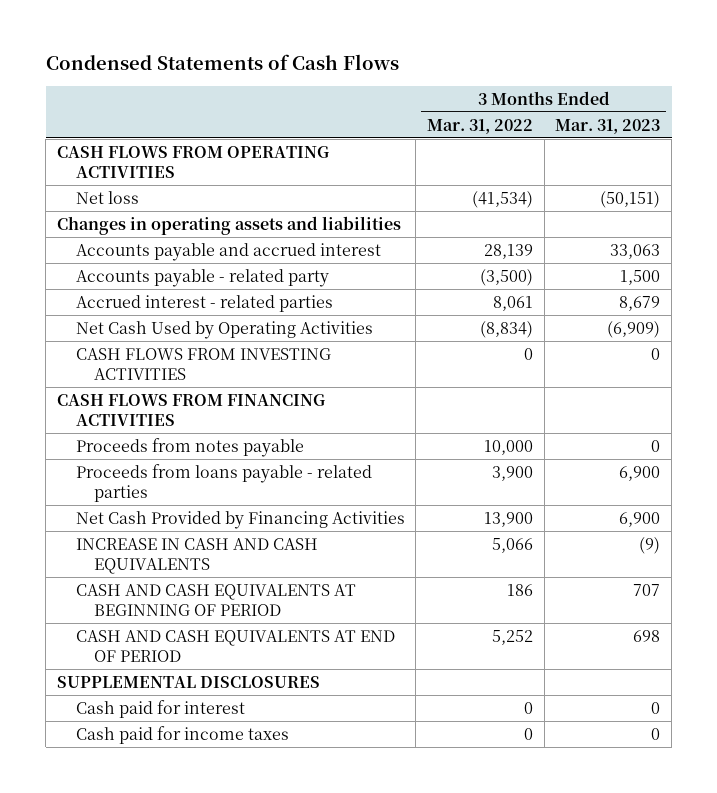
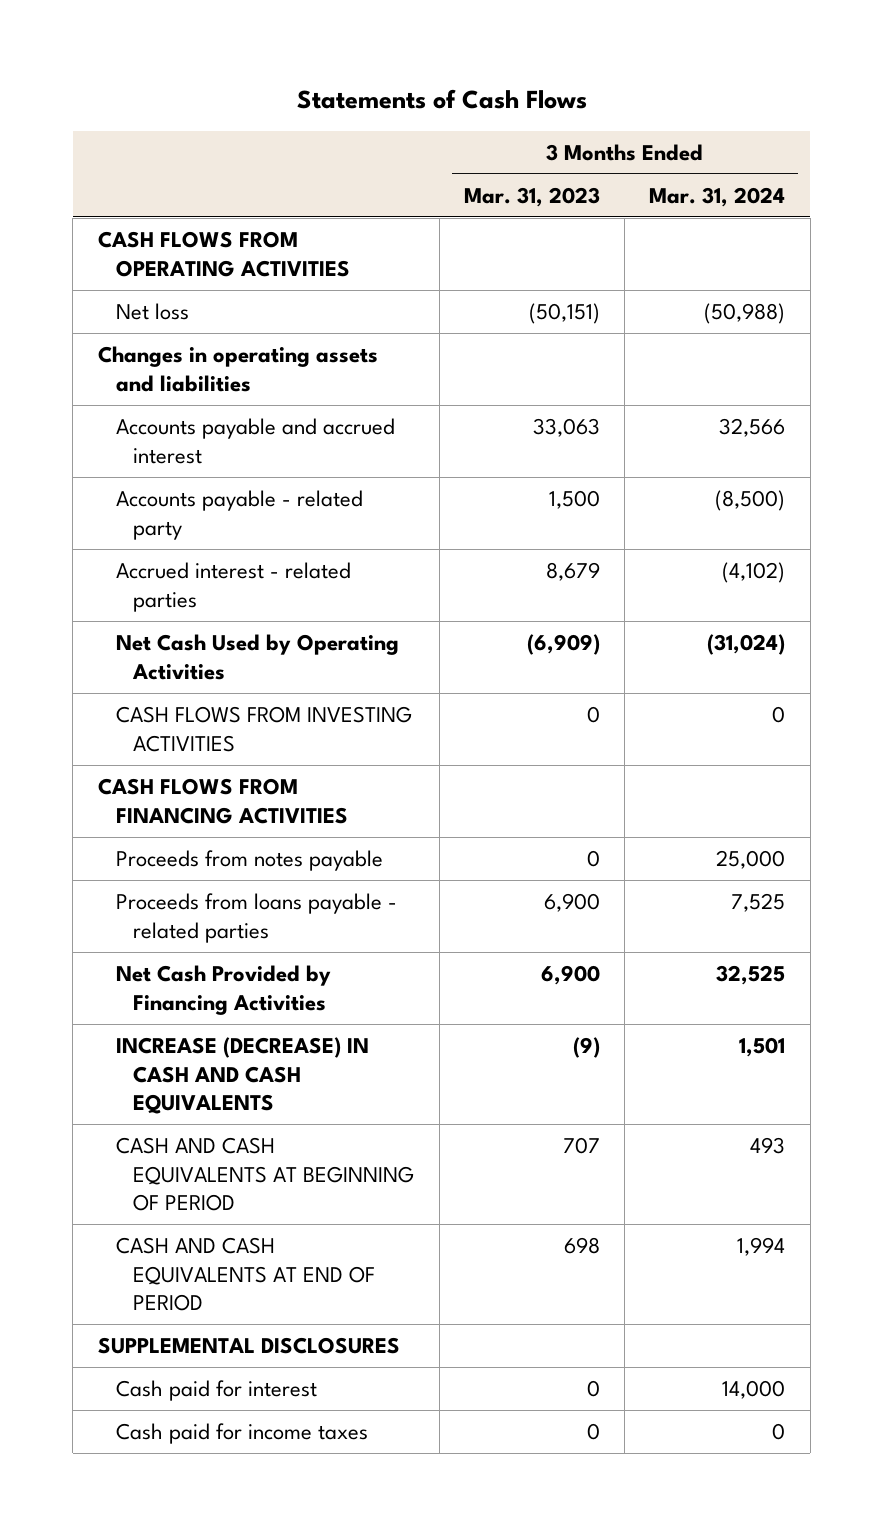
[45,54,399,71] Condensed Statements of Cash Flows -> [296,88,587,109] Statements of Cash Flows
[427,118,534,134] Mar. 31, 2022 -> none
none -> [649,186,786,207] Mar. 31, 2024
[75,537,318,575] INCREASE IN CASH AND CASH EQUIVALENTS -> [115,1037,369,1115] INCREASE (DECREASE) IN CASH AND CASH EQUIVALENTS

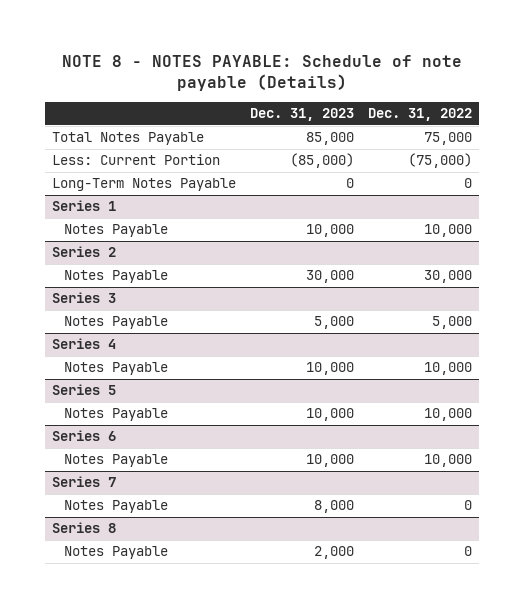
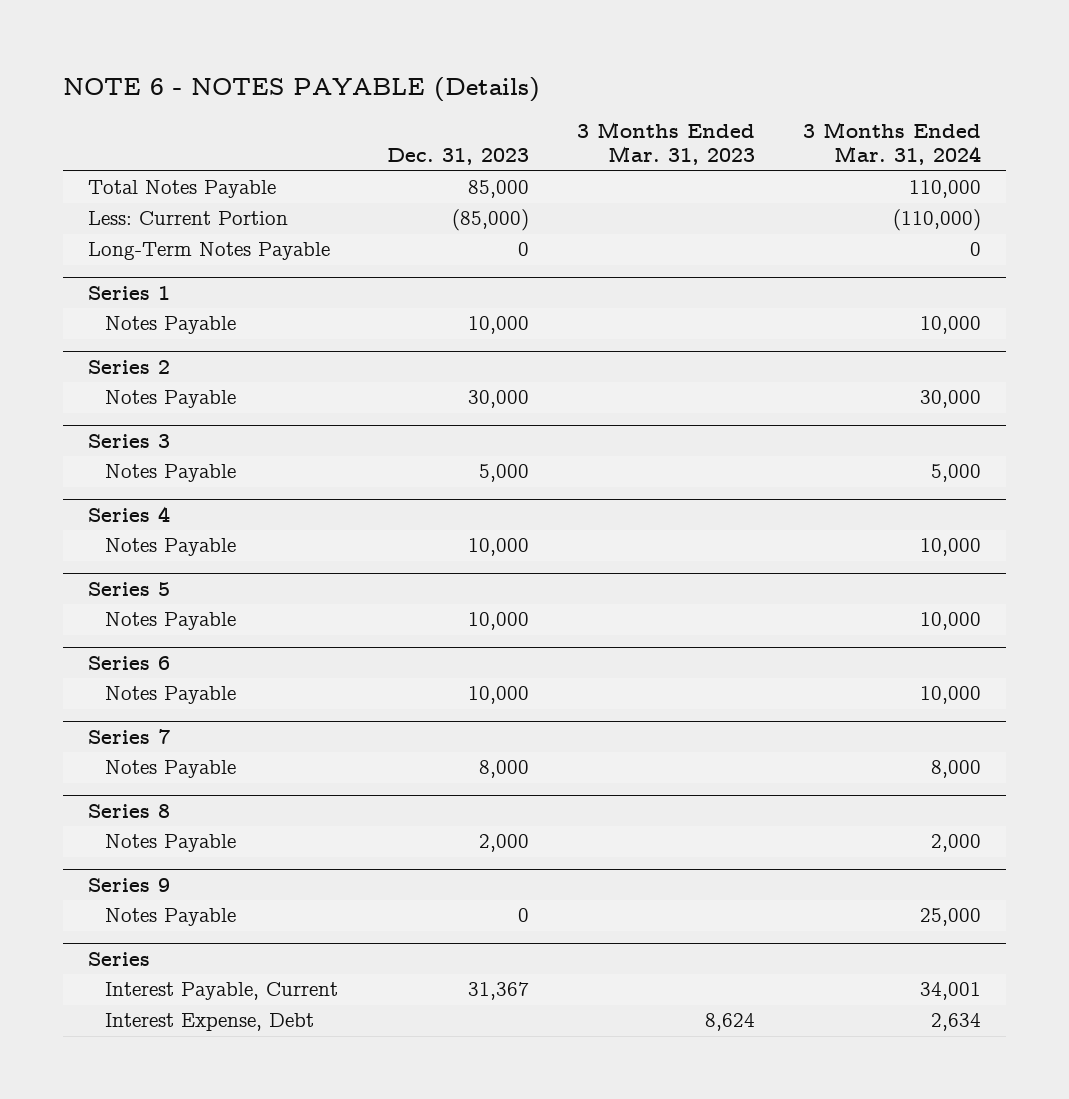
[62,54,463,91] NOTE 8 - NOTES PAYABLE: Schedule of note payable (Details) -> [63,76,541,102] NOTE 6 - NOTES PAYABLE (Details)
[368,108,473,122] Dec. 31, 2022 -> none
none -> [577,121,756,166] 3 Months Ended Mar. 31, 2023
none -> [803,121,982,166] 3 Months Ended Mar. 31, 2024
none -> [87,877,170,892] Series 9
none -> [105,908,237,927] Notes Payable
none -> [87,951,150,966] Series
none -> [105,982,339,1001] Interest Payable, Current
none -> [105,1013,315,1032] Interest Expense, Debt

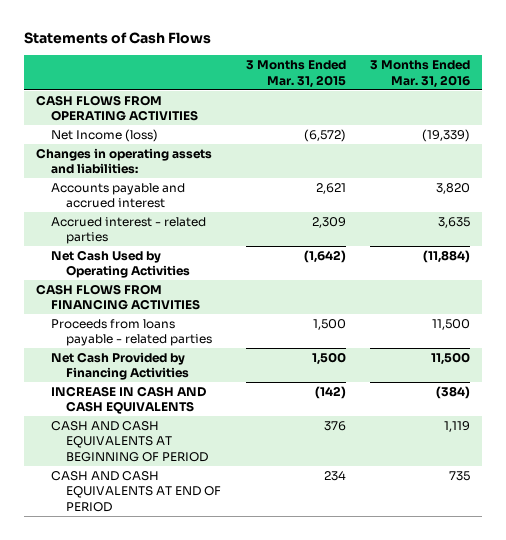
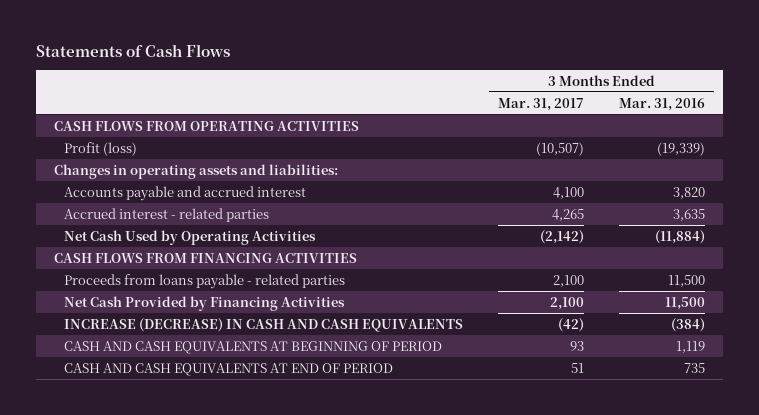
[245,60,346,88] 3 Months Ended Mar. 31, 2015 -> none
none -> [498,97,585,111] Mar. 31, 2017
[51,128,159,142] Net Income (loss) -> [63,141,137,156] Profit (loss)
[51,385,207,415] INCREASE IN CASH AND CASH EQUIVALENTS -> [63,317,463,332] INCREASE (DECREASE) IN CASH AND CASH EQUIVALENTS

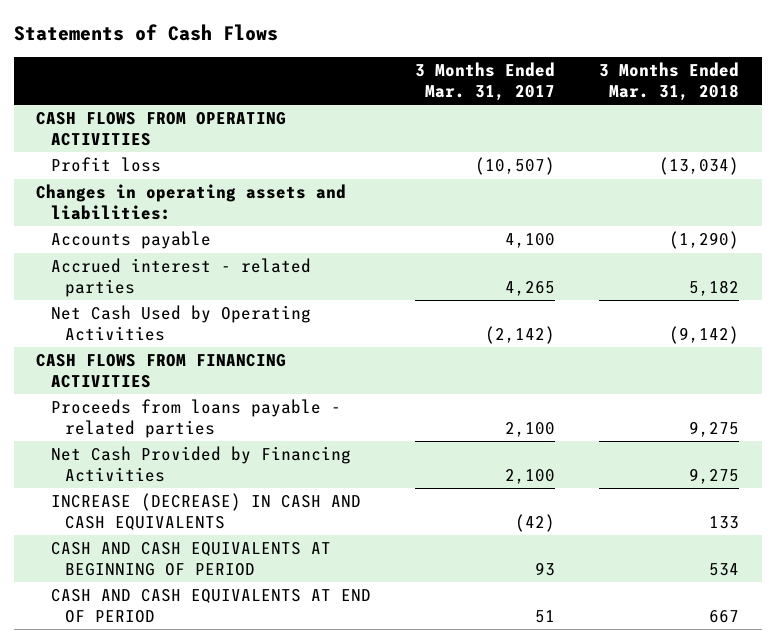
[619,97,706,111] Mar. 31, 2016 -> none
none -> [599,62,740,101] 3 Months Ended Mar. 31, 2018
[63,141,137,156] Profit (loss) -> [50,157,161,173] Profit loss
[63,185,306,201] Accounts payable and accrued interest -> none
none -> [50,231,211,250] Accounts payable

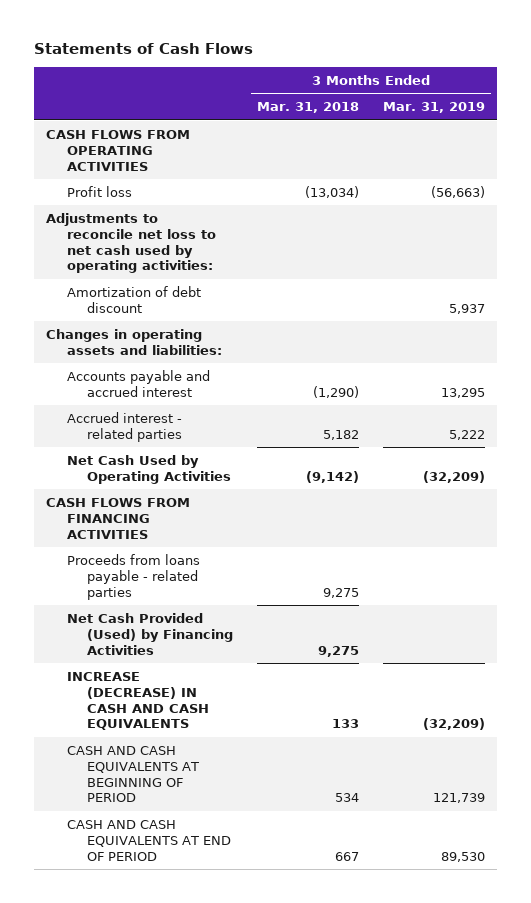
[415,62,556,101] 3 Months Ended Mar. 31, 2017 -> none
none -> [382,102,485,114] Mar. 31, 2019
none -> [46,212,216,274] Adjustments to reconcile net loss to net cash used by operating activities:
none -> [66,285,201,313] Amortization of debt discount
[50,231,211,250] Accounts payable -> [66,369,210,397] Accounts payable and accrued interest
[50,446,351,482] Net Cash Provided by Financing Activities -> [66,612,233,655] Net Cash Provided (Used) by Financing Activities

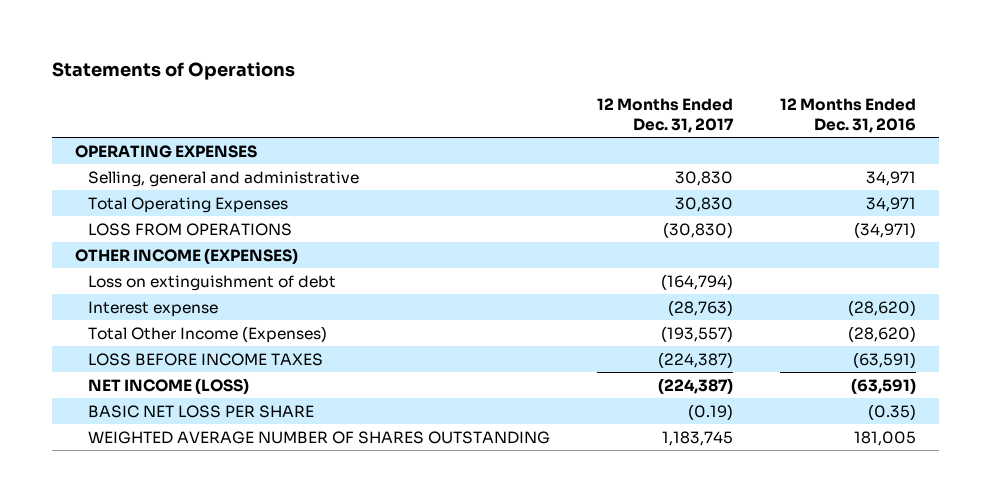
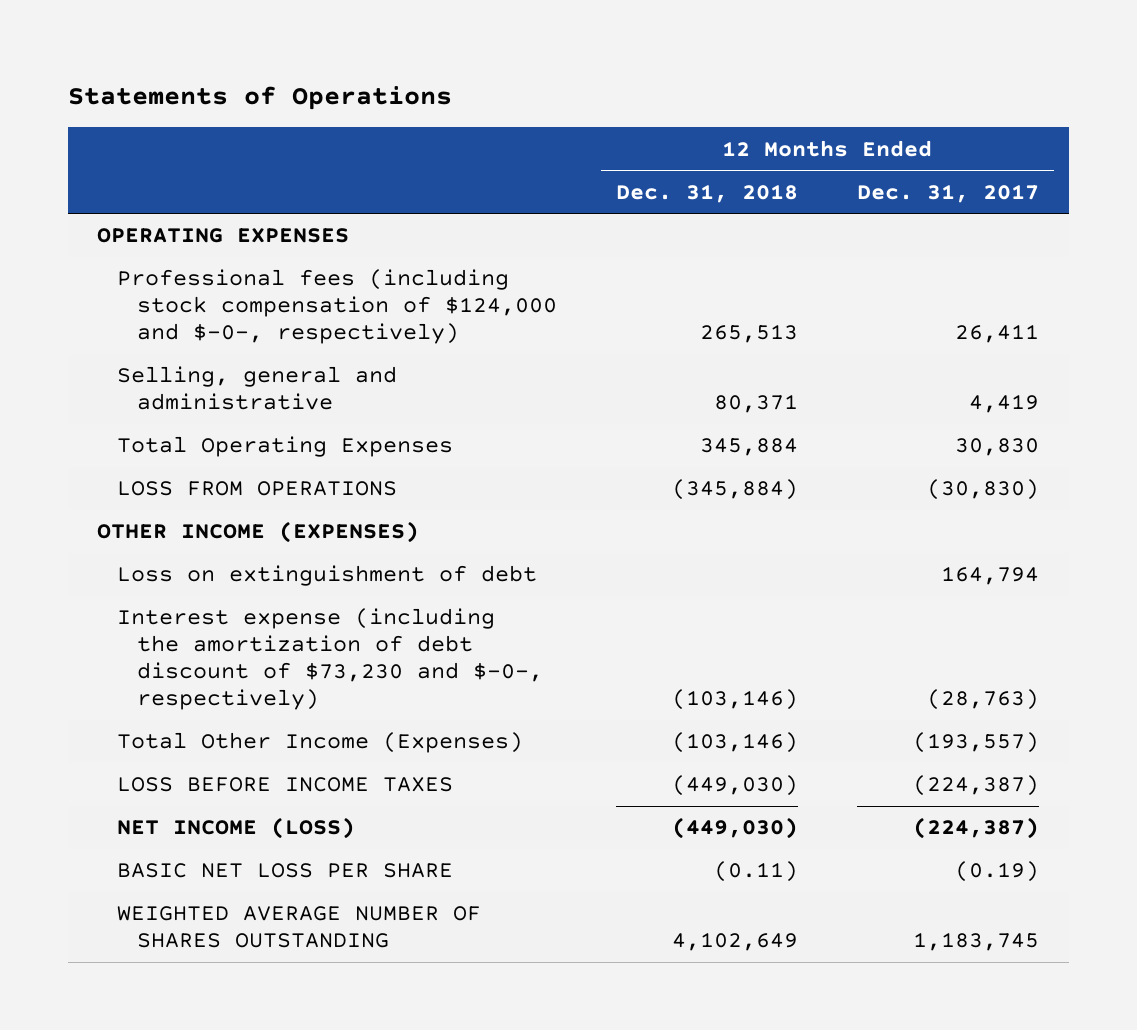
[780,98,917,133] 12 Months Ended Dec. 31, 2016 -> none
none -> [615,183,798,203] Dec. 31, 2018
none -> [116,269,557,345] Professional fees (including stock compensation of $124,000 and $-0-, respectively)
[675,170,734,186] 30,830 -> [969,394,1040,414] 4,419
[661,273,734,290] (164,794) -> [941,566,1040,586] 164,794
[88,300,219,317] Interest expense -> [116,608,543,711] Interest expense (including the amortization of debt discount of $73,230 and $-0-, respectively)

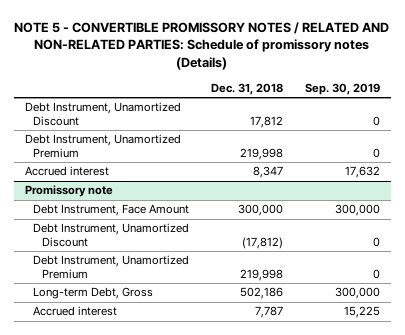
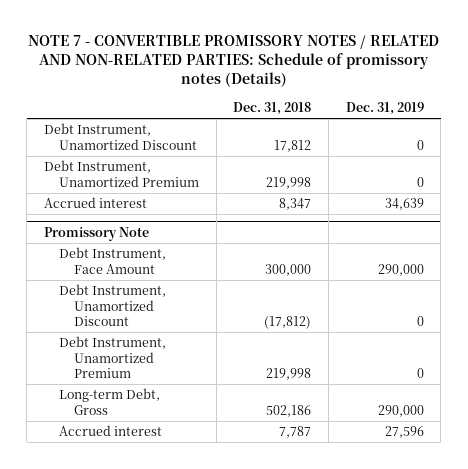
[14,21,390,71] NOTE 5 - CONVERTIBLE PROMISSORY NOTES / RELATED AND NON-RELATED PARTIES: Schedule of promissory notes (Details) -> [27,35,439,88] NOTE 7 - CONVERTIBLE PROMISSORY NOTES / RELATED AND NON-RELATED PARTIES: Schedule of promissory notes (Details)
[304,82,380,95] Sep. 30, 2019 -> none
none -> [345,101,424,115] Dec. 31, 2019
[25,185,114,198] Promissory note -> [44,226,150,241] Promissory Note

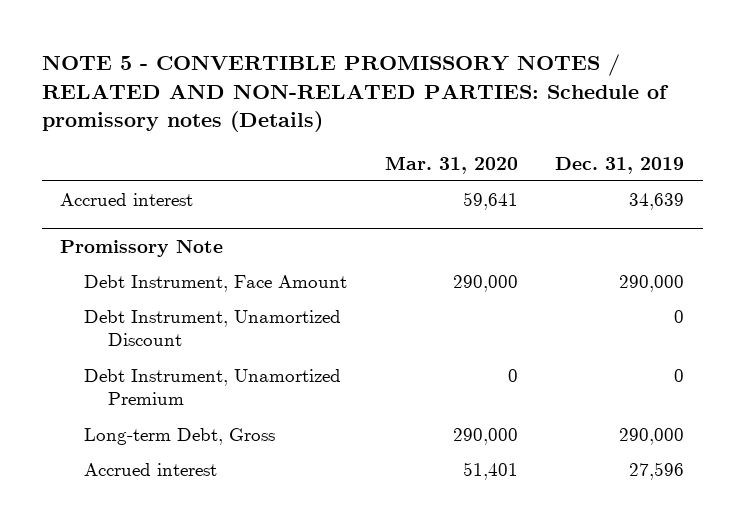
[27,35,439,88] NOTE 7 - CONVERTIBLE PROMISSORY NOTES / RELATED AND NON-RELATED PARTIES: Schedule of promissory notes (Details) -> [41,54,669,133] NOTE 5 - CONVERTIBLE PROMISSORY NOTES / RELATED AND NON-RELATED PARTIES: Schedule of promissory notes (Details)
[233,101,312,115] Dec. 31, 2018 -> none
none -> [384,155,518,174] Mar. 31, 2020
[44,123,197,150] Debt Instrument, Unamortized Discount -> none
[44,160,199,187] Debt Instrument, Unamortized Premium -> none

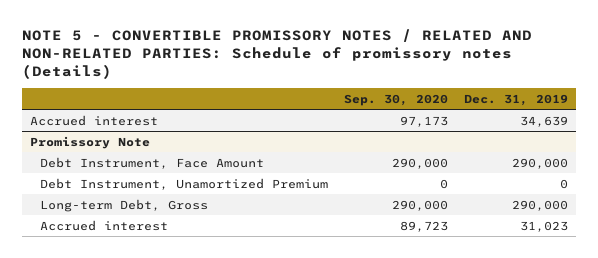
[384,155,518,174] Mar. 31, 2020 -> none
none -> [343,93,448,106] Sep. 30, 2020
[84,309,342,347] Debt Instrument, Unamortized Discount -> none
[629,461,685,480] 27,596 -> [519,220,568,232] 31,023

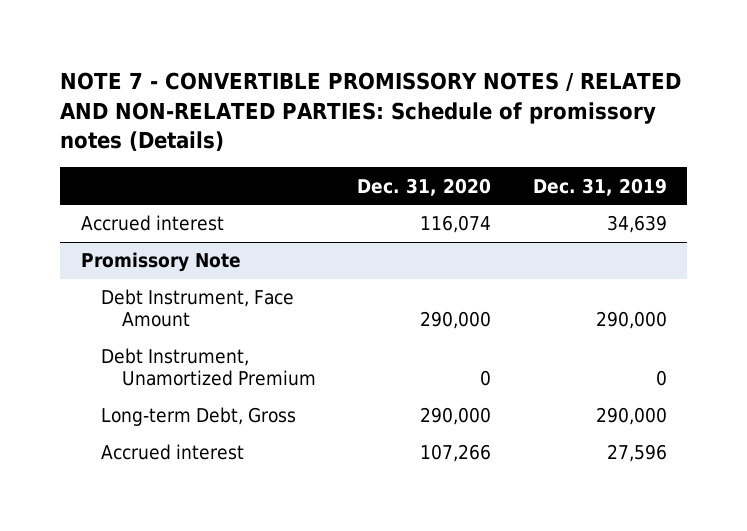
[22,29,533,80] NOTE 5 - CONVERTIBLE PROMISSORY NOTES / RELATED AND NON-RELATED PARTIES: Schedule of promissory notes (Details) -> [60,72,682,152] NOTE 7 - CONVERTIBLE PROMISSORY NOTES / RELATED AND NON-RELATED PARTIES: Schedule of promissory notes (Details)
[343,93,448,106] Sep. 30, 2020 -> none
none -> [357,177,492,196] Dec. 31, 2020
[519,220,568,232] 31,023 -> [606,444,667,463] 27,596

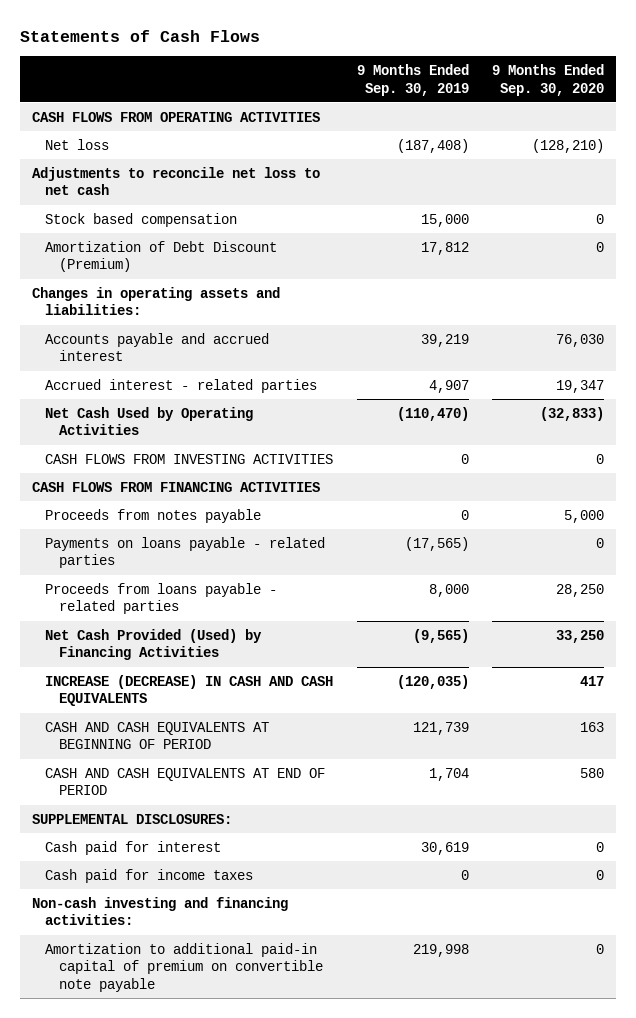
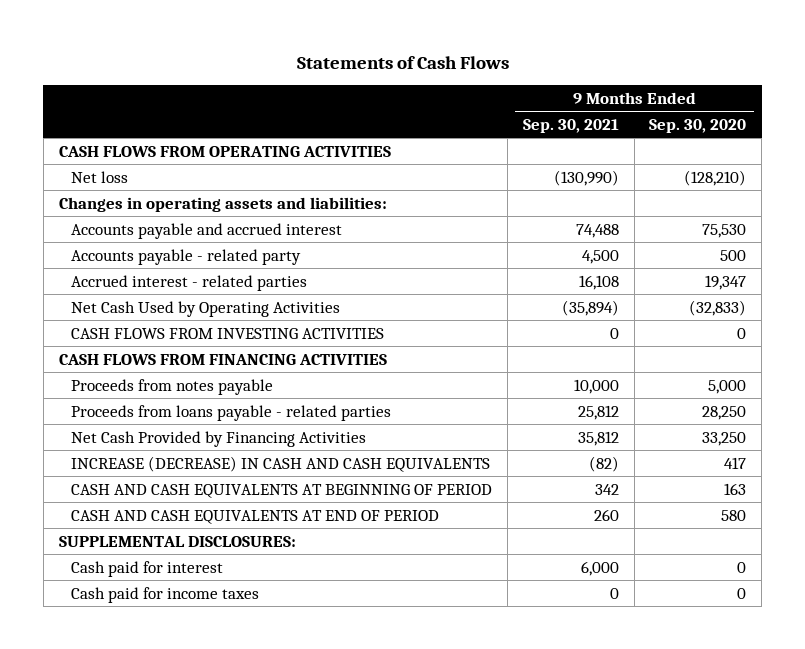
[356,64,469,96] 9 Months Ended Sep. 30, 2019 -> none
none -> [522,118,619,133] Sep. 30, 2021
[31,166,320,196] Adjustments to reconcile net loss to net cash -> none
[45,212,238,227] Stock based compensation -> none
[45,240,278,273] Amortization of Debt Discount (Premium) -> none
[555,333,604,347] 76,030 -> [702,223,747,238] 75,530
none -> [70,248,301,265] Accounts payable - related party
[45,536,326,569] Payments on loans payable - related parties -> none
[45,628,263,661] Net Cash Provided (Used) by Financing Activities -> [70,430,366,447] Net Cash Provided by Financing Activities
[31,896,288,926] Non-cash investing and financing activities: -> none
[45,942,323,992] Amortization to additional paid-in capital of premium on convertible note payable -> none

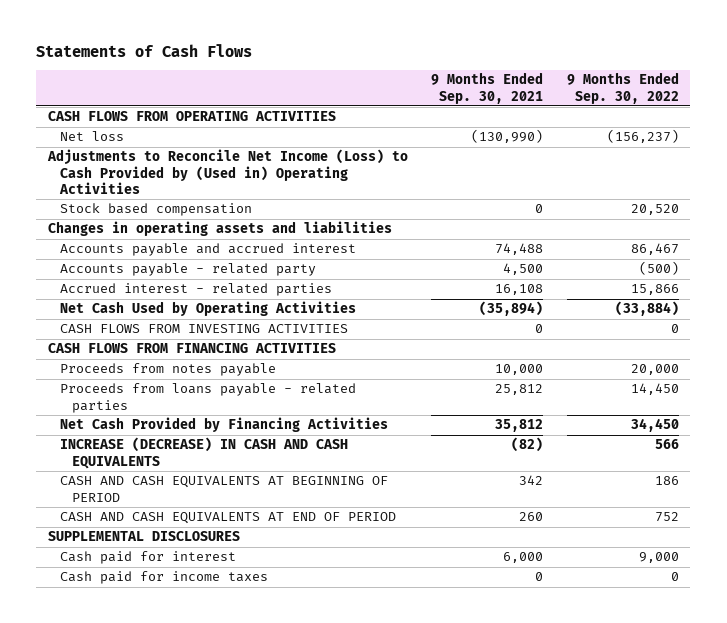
[649,118,747,133] Sep. 30, 2020 -> none
none -> [566,72,679,104] 9 Months Ended Sep. 30, 2022
none -> [47,149,409,195] Adjustments to Reconcile Net Income (Loss) to Cash Provided by (Used in) Operating Activities
none -> [59,203,252,217] Stock based compensation
[58,196,387,212] Changes in operating assets and liabilities: -> [48,221,393,237] Changes in operating assets and liabilities
[58,535,296,547] SUPPLEMENTAL DISCLOSURES: -> [48,531,241,542] SUPPLEMENTAL DISCLOSURES

